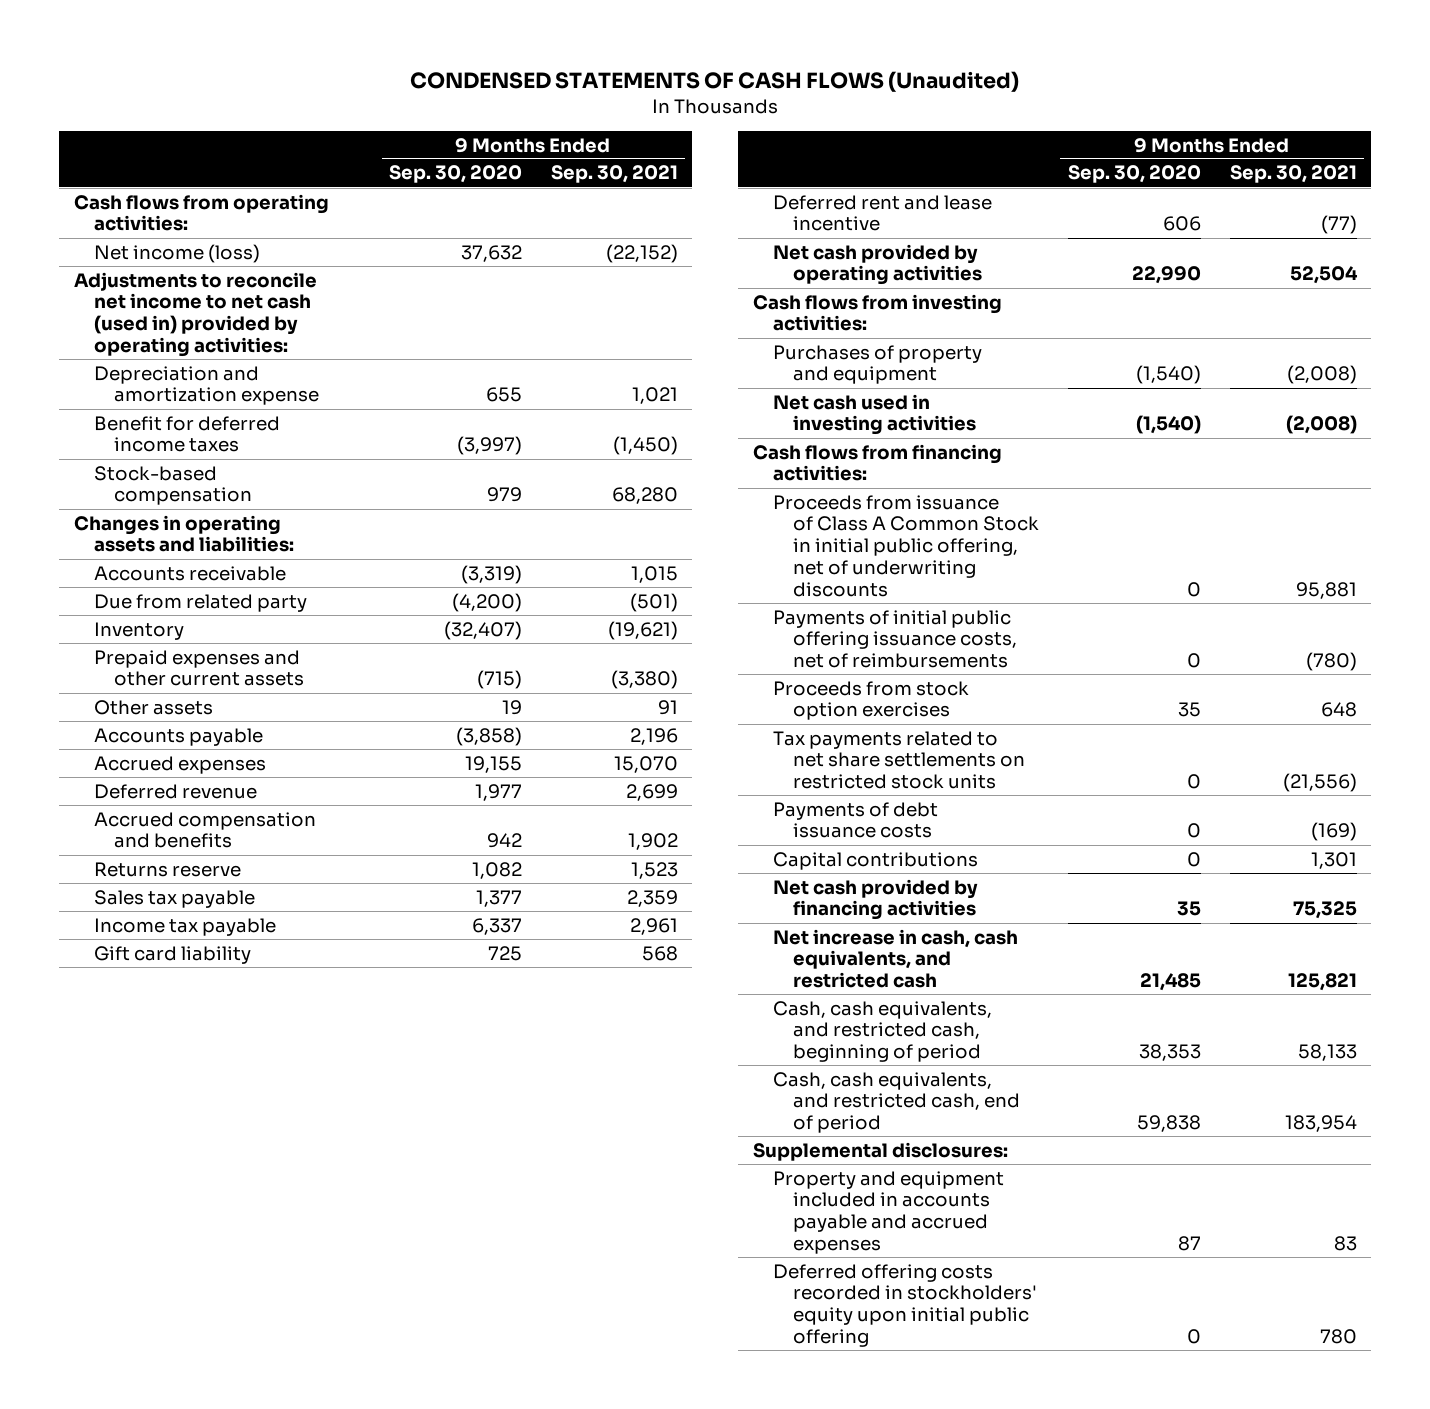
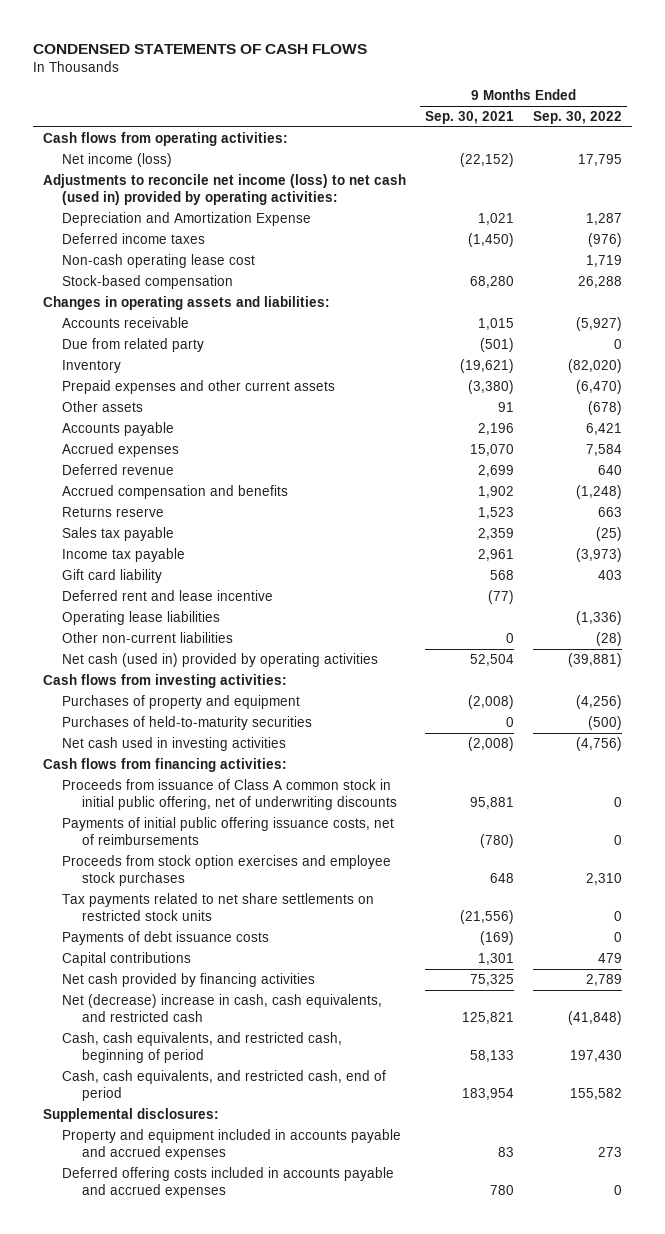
[410,70,1020,92] CONDENSED STATEMENTS OF CASH FLOWS (Unaudited) -> [33,43,368,54] CONDENSED STATEMENTS OF CASH FLOWS
[388,165,522,184] Sep. 30, 2020 -> none
none -> [533,110,623,124] Sep. 30, 2022
[73,271,317,357] Adjustments to reconcile net income to net cash (used in) provided by operating activities: -> [42,173,406,206] Adjustments to reconcile net income (loss) to net cash (used in) provided by operating activities:
[93,365,320,406] Depreciation and amortization expense -> [62,211,312,226] Depreciation and Amortization Expense
[93,415,280,453] Benefit for deferred income taxes -> [62,232,206,244] Deferred income taxes
none -> [62,253,256,268] Non-cash operating lease cost
none -> [62,610,221,625] Operating lease liabilities
none -> [62,631,234,643] Other non-current liabilities
[772,243,982,286] Net cash provided by operating activities -> [62,652,379,667] Net cash (used in) provided by operating activities
none -> [62,715,313,730] Purchases of held-to-maturity securities
[772,494,1039,597] Proceeds from issuance of Class A Common Stock in initial public offering, net of underwriting discounts -> [62,778,397,811] Proceeds from issuance of Class A common stock in initial public offering, net of underwriting discounts
[772,680,969,721] Proceeds from stock option exercises -> [62,854,392,887] Proceeds from stock option exercises and employee stock purchases
[772,928,1018,989] Net increase in cash, cash equivalents, and restricted cash -> [62,993,383,1023] Net (decrease) increase in cash, cash equivalents, and restricted cash
[772,1263,1037,1347] Deferred offering costs recorded in stockholders' equity upon initial public offering -> none
none -> [62,1166,395,1199] Deferred offering costs included in accounts payable and accrued expenses

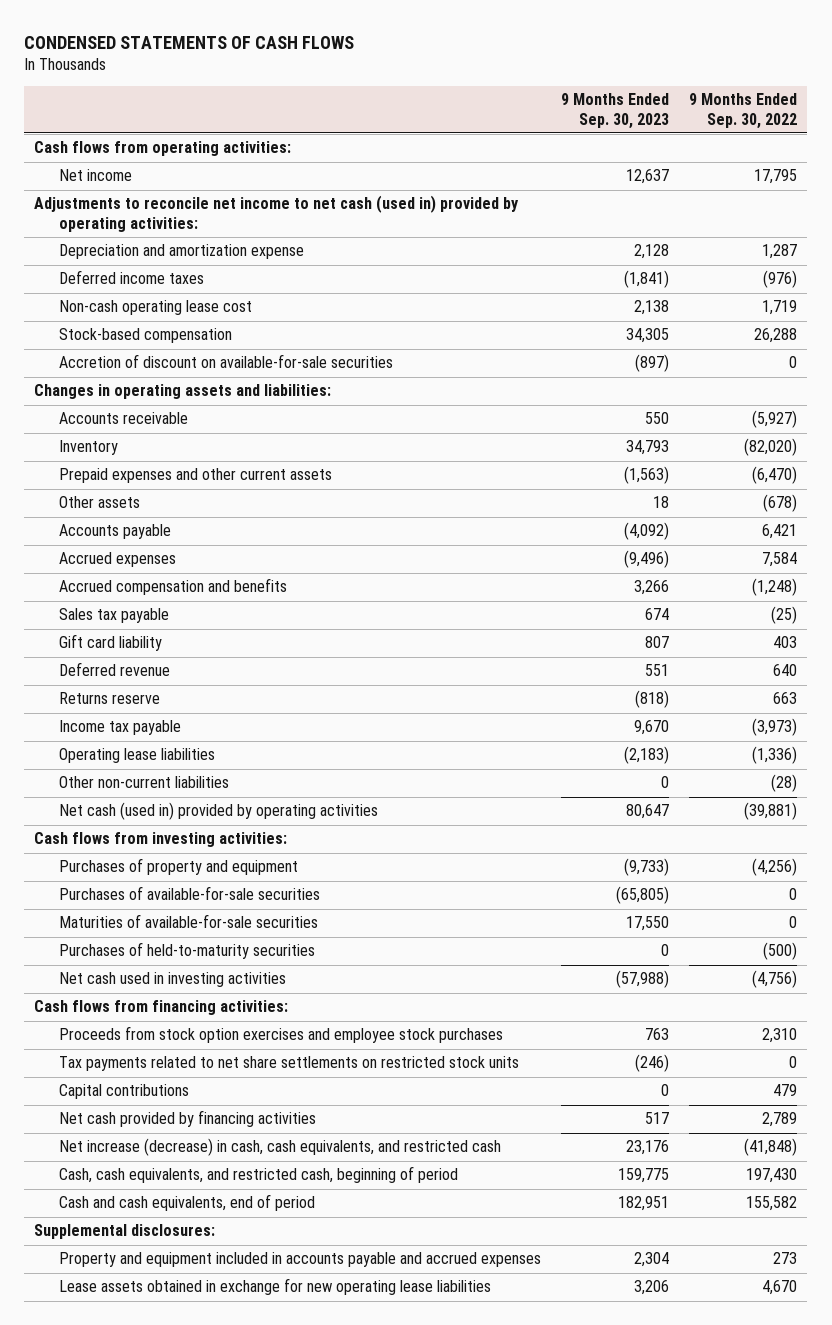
[424,110,514,124] Sep. 30, 2021 -> none
none -> [561,93,670,129] 9 Months Ended Sep. 30, 2023
[62,152,173,167] Net income (loss) -> [58,169,132,182] Net income
[42,173,406,206] Adjustments to reconcile net income (loss) to net cash (used in) provided by operating activities: -> [34,195,520,232] Adjustments to reconcile net income to net cash (used in) provided by operating activities:
[62,211,312,226] Depreciation and Amortization Expense -> [58,244,304,260] Depreciation and amortization expense
none -> [58,354,393,369] Accretion of discount on available-for-sale securities
[62,337,205,352] Due from related party -> none
[62,589,274,601] Deferred rent and lease incentive -> none
[62,463,175,475] Deferred revenue -> [58,662,170,677] Deferred revenue
[62,506,165,517] Returns reserve -> [58,692,160,705] Returns reserve
[62,547,186,562] Income tax payable -> [58,720,181,736] Income tax payable
none -> [58,886,320,901] Purchases of available-for-sale securities
none -> [58,914,318,929] Maturities of available-for-sale securities
[62,778,397,811] Proceeds from issuance of Class A common stock in initial public offering, net of underwriting discounts -> none
[62,816,395,846] Payments of initial public offering issuance costs, net of reimbursements -> none
[62,930,270,945] Payments of debt issuance costs -> none
[62,993,383,1023] Net (decrease) increase in cash, cash equivalents, and restricted cash -> [58,1138,501,1157] Net increase (decrease) in cash, cash equivalents, and restricted cash
[62,1069,387,1102] Cash, cash equivalents, and restricted cash, end of period -> [58,1194,315,1212] Cash and cash equivalents, end of period
[62,1166,395,1199] Deferred offering costs included in accounts payable and accrued expenses -> none
none -> [58,1278,491,1296] Lease assets obtained in exchange for new operating lease liabilities

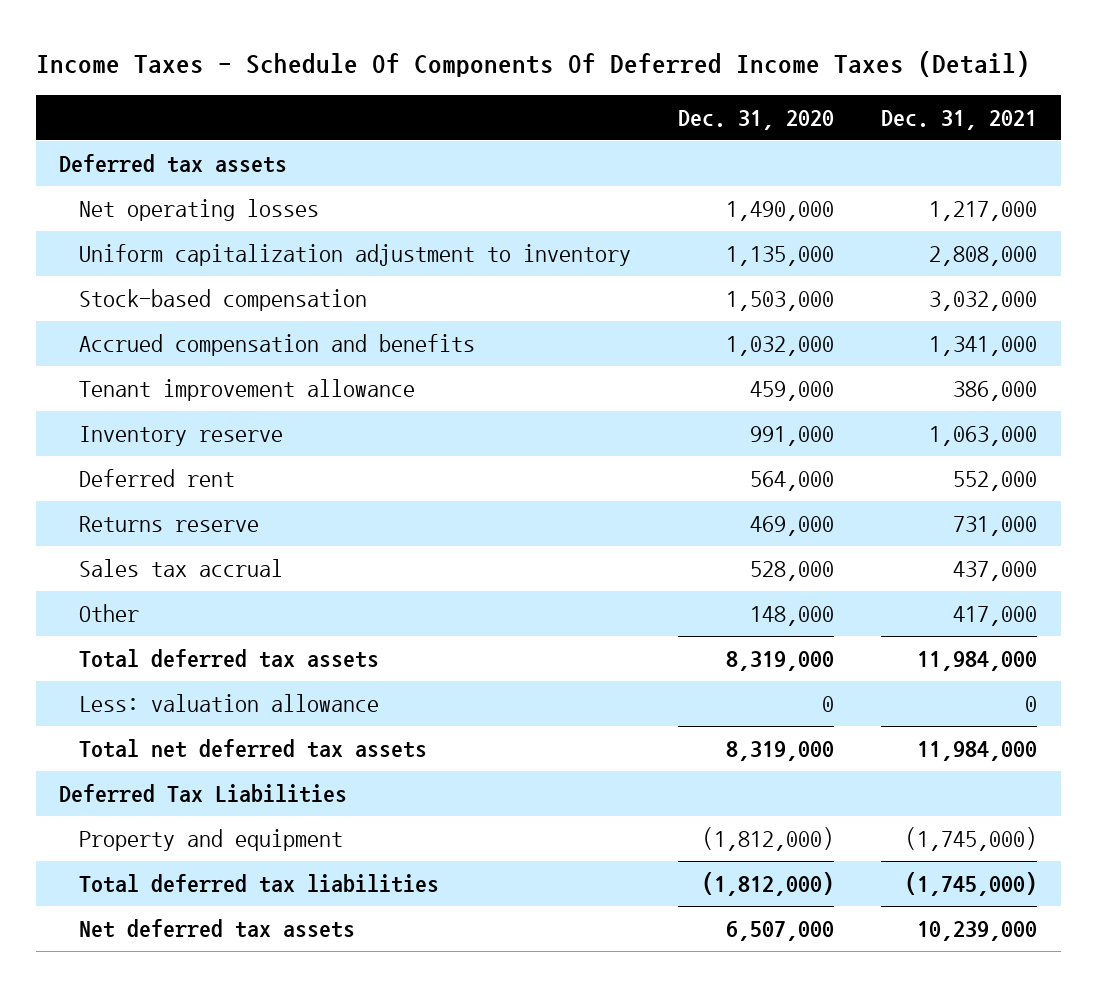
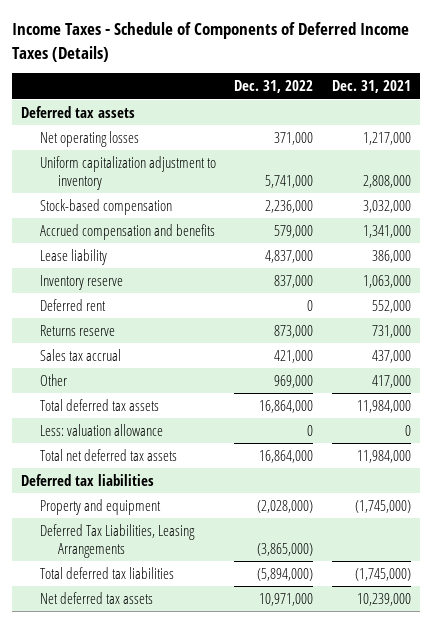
[35,50,1030,77] Income Taxes - Schedule Of Components Of Deferred Income Taxes (Detail) -> [12,22,410,62] Income Taxes - Schedule of Components of Deferred Income Taxes (Details)
[678,110,835,131] Dec. 31, 2020 -> none
none -> [234,80,314,94] Dec. 31, 2022
[79,378,416,401] Tenant improvement allowance -> [39,248,107,265] Lease liability
[59,783,348,803] Deferred Tax Liabilities -> [21,473,155,486] Deferred tax liabilities
none -> [39,523,195,558] Deferred Tax Liabilities, Leasing Arrangements

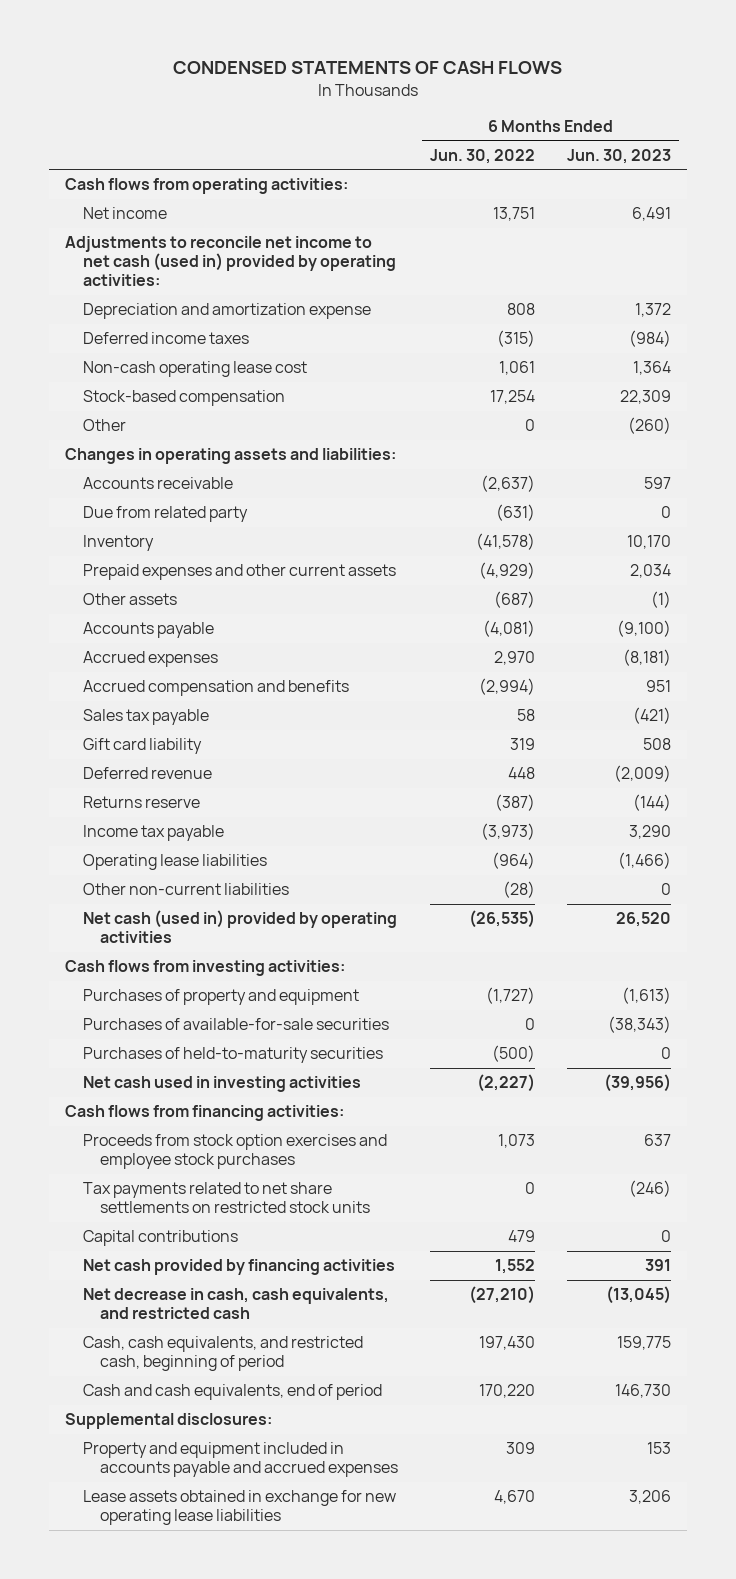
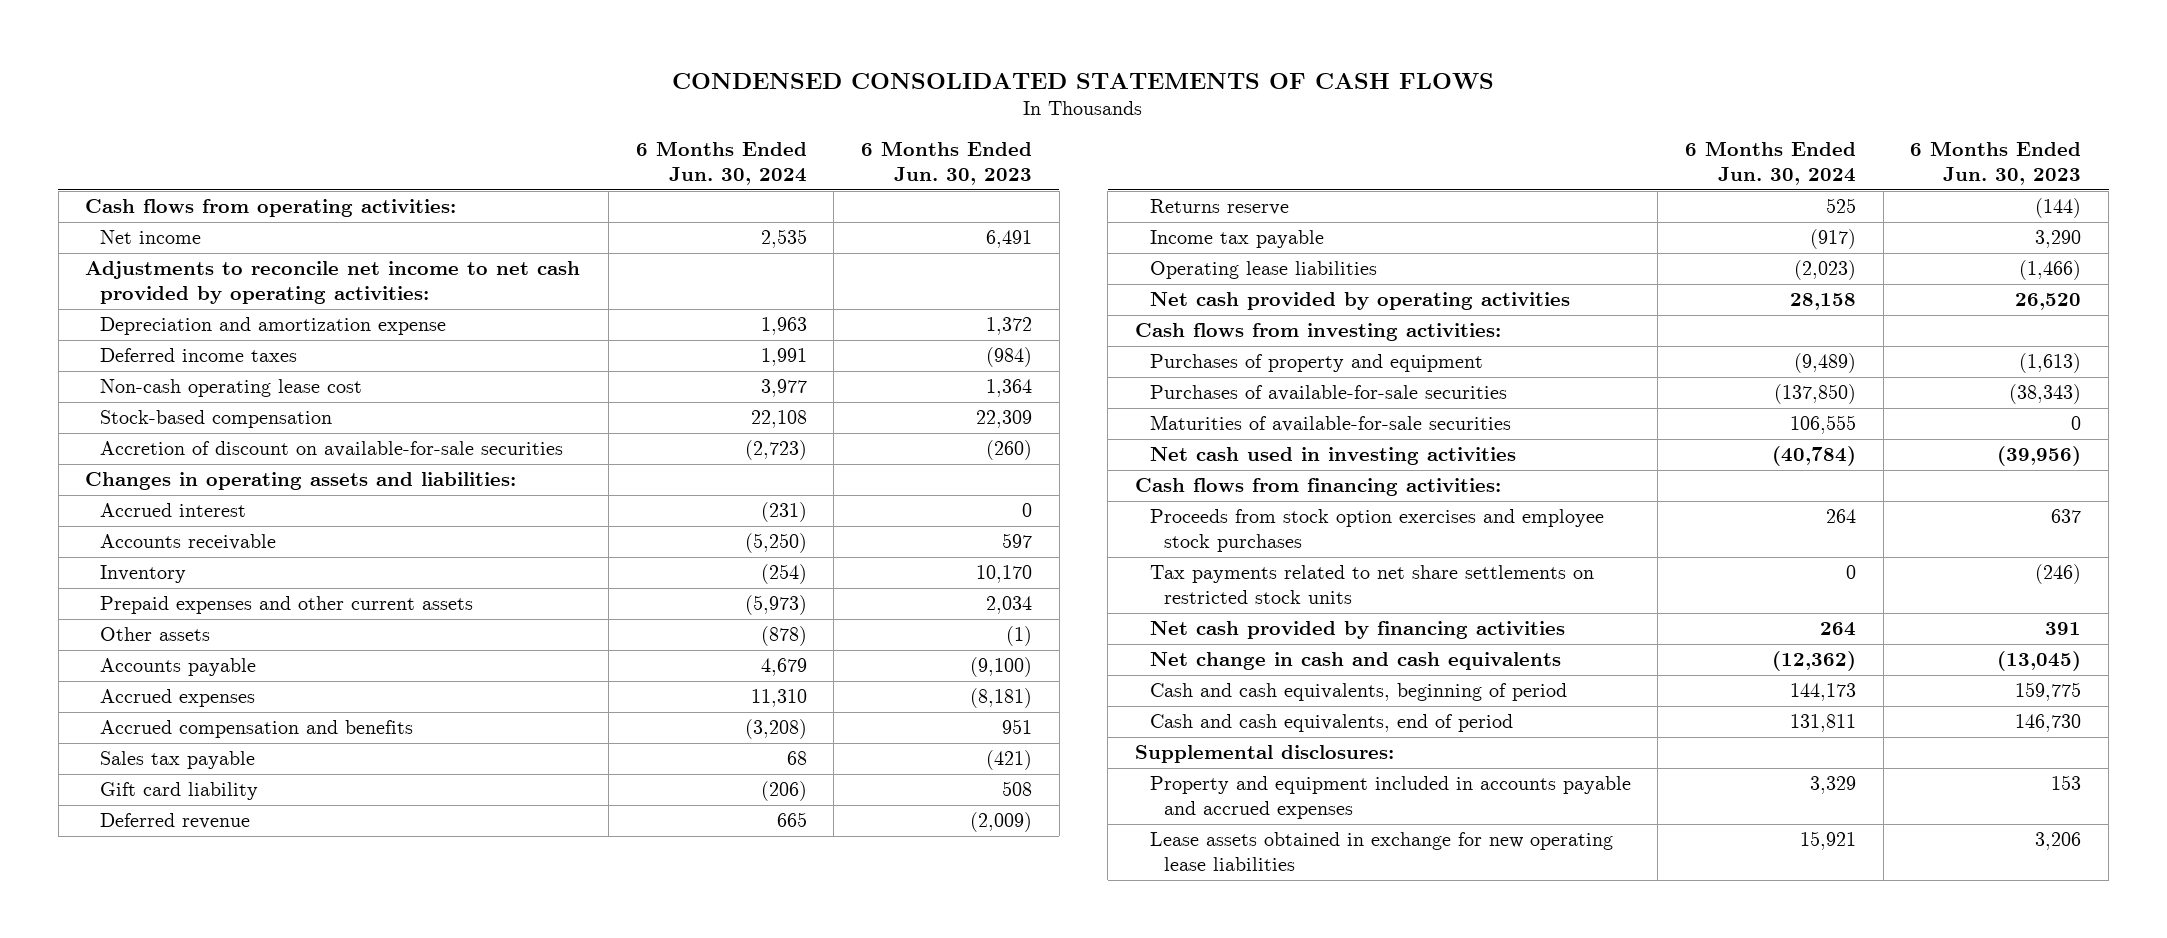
[173,61,563,75] CONDENSED STATEMENTS OF CASH FLOWS -> [672,72,1495,89] CONDENSED CONSOLIDATED STATEMENTS OF CASH FLOWS
[430,148,536,164] Jun. 30, 2022 -> none
none -> [635,141,807,186] 6 Months Ended Jun. 30, 2024
[65,236,396,287] Adjustments to reconcile net income to net cash (used in) provided by operating activities: -> [85,261,581,304] Adjustments to reconcile net income to net cash provided by operating activities:
[82,419,126,432] Other -> none
none -> [100,441,564,458] Accretion of discount on available-for-sale securities
none -> [100,503,247,518] Accrued interest
[82,506,248,523] Due from related party -> none
[82,883,289,896] Other non-current liabilities -> none
[82,910,397,944] Net cash (used in) provided by operating activities -> [1149,292,1570,311] Net cash provided by operating activities
[82,1047,383,1064] Purchases of held-to-maturity securities -> none
none -> [1149,415,1511,433] Maturities of available-for-sale securities
[82,1230,238,1247] Capital contributions -> none
[82,1288,389,1320] Net decrease in cash, cash equivalents, and restricted cash -> [1149,652,1561,671] Net change in cash and cash equivalents
[82,1336,363,1372] Cash, cash equivalents, and restricted cash, beginning of period -> [1149,683,1567,702] Cash and cash equivalents, beginning of period

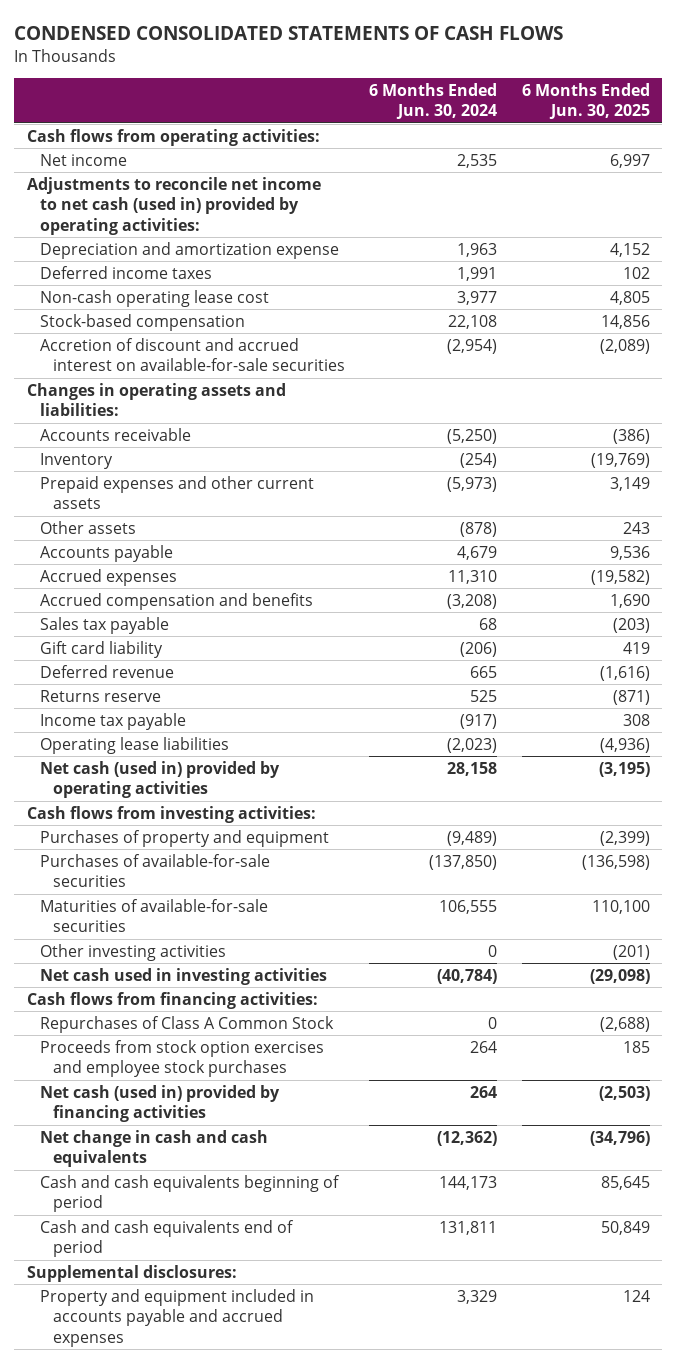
[860,141,1032,186] 6 Months Ended Jun. 30, 2023 -> none
none -> [521,82,650,120] 6 Months Ended Jun. 30, 2025
[85,261,581,304] Adjustments to reconcile net income to net cash provided by operating activities: -> [26,176,321,235] Adjustments to reconcile net income to net cash (used in) provided by operating activities:
[100,441,564,458] Accretion of discount on available-for-sale securities -> [39,337,345,372] Accretion of discount and accrued interest on available-for-sale securities
[744,440,807,461] (2,723) -> [447,338,498,354] (2,954)
[100,503,247,518] Accrued interest -> none
[1149,292,1570,311] Net cash provided by operating activities -> [39,760,280,799] Net cash (used in) provided by operating activities
none -> [39,943,226,961] Other investing activities
none -> [39,1015,334,1033] Repurchases of Class A Common Stock
[1149,565,1594,604] Tax payments related to net share settlements on restricted stock units -> none
[1149,621,1565,640] Net cash provided by financing activities -> [39,1084,280,1123] Net cash (used in) provided by financing activities
[1149,683,1567,702] Cash and cash equivalents, beginning of period -> [39,1174,340,1213] Cash and cash equivalents beginning of period
[1149,714,1513,733] Cash and cash equivalents, end of period -> [39,1219,294,1258] Cash and cash equivalents end of period
[1149,832,1613,871] Lease assets obtained in exchange for new operating lease liabilities -> none

